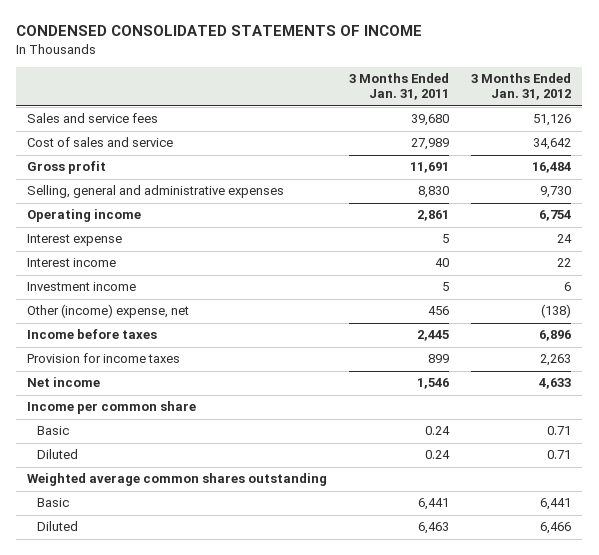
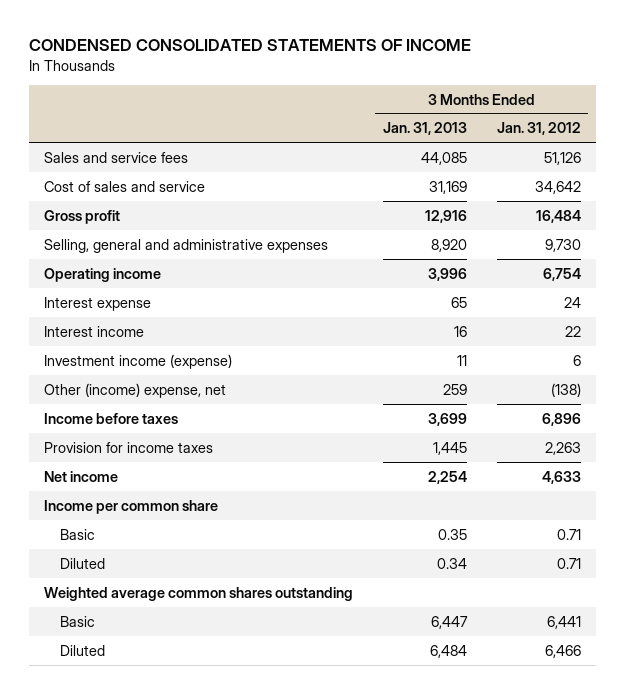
[349,73,450,101] 3 Months Ended Jan. 31, 2011 -> none
none -> [382,122,467,136] Jan. 31, 2013
[27,282,137,292] Investment income -> [43,353,232,369] Investment income (expense)

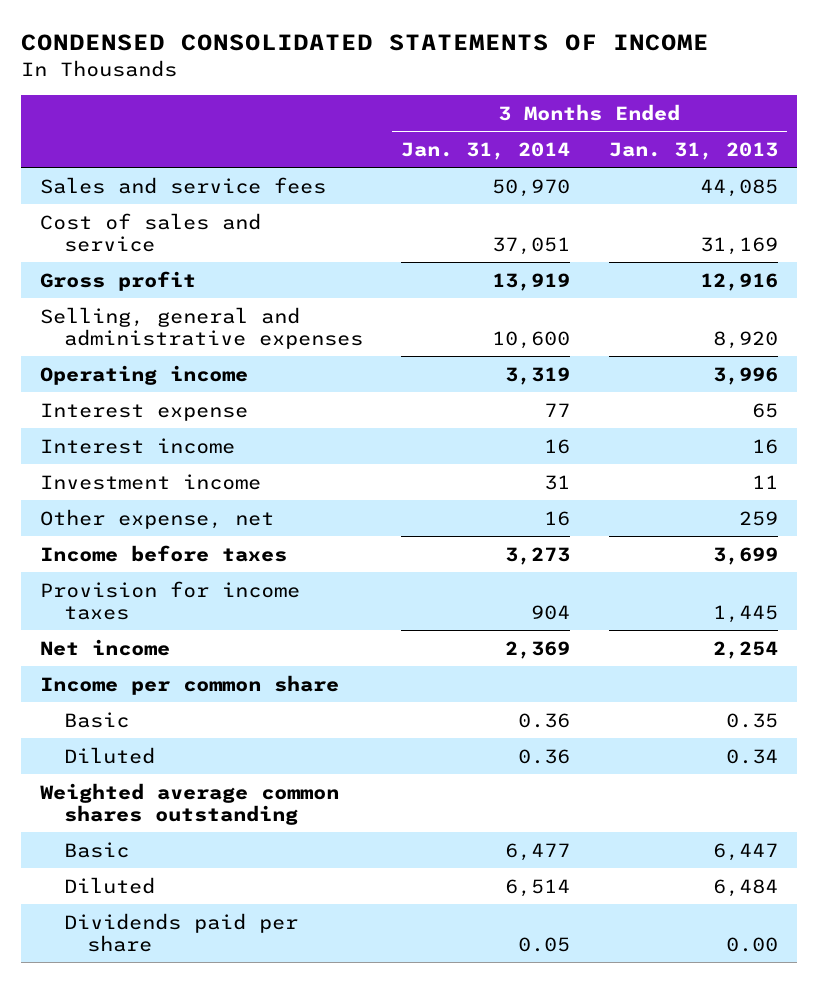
[496,122,581,136] Jan. 31, 2012 -> none
none -> [401,142,571,161] Jan. 31, 2014
[43,353,232,369] Investment income (expense) -> [39,473,261,490] Investment income
[43,382,226,398] Other (income) expense, net -> [39,508,274,529] Other expense, net
none -> [63,912,298,953] Dividends paid per share

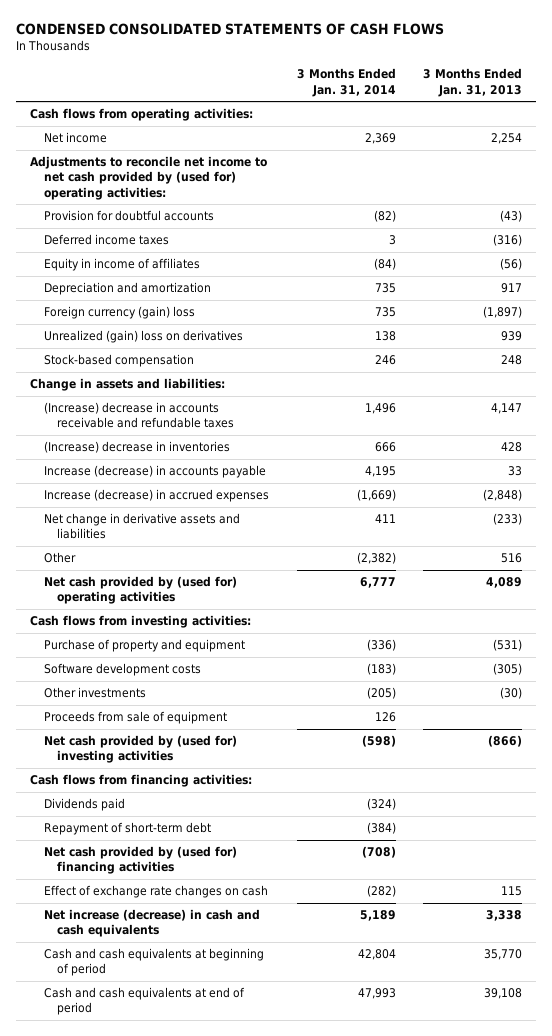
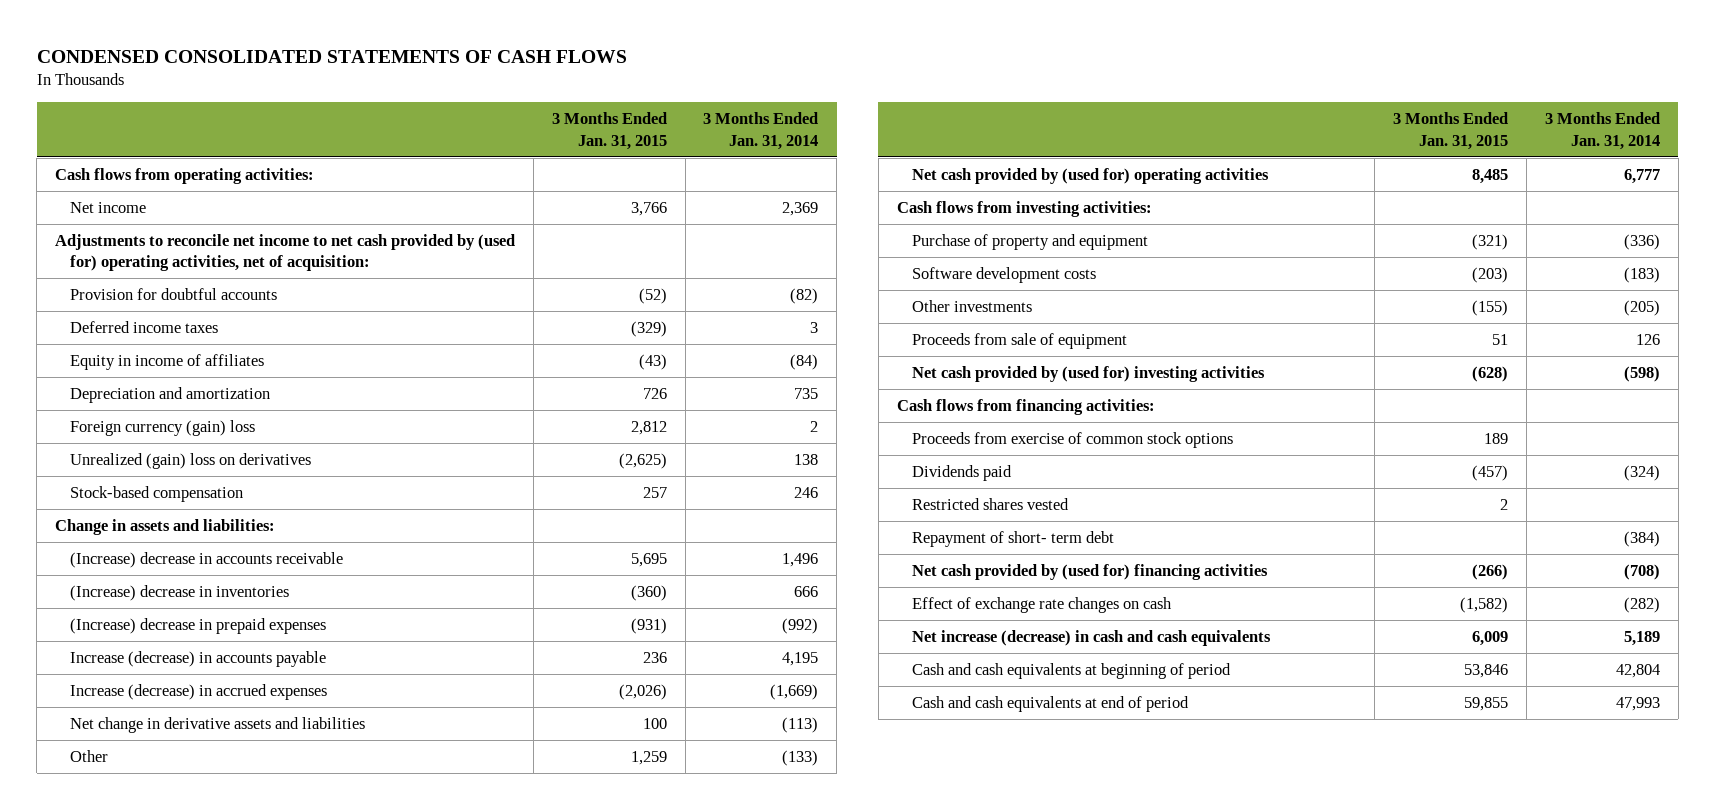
[423,68,523,97] 3 Months Ended Jan. 31, 2013 -> none
none -> [551,112,667,150] 3 Months Ended Jan. 31, 2015
[29,156,267,200] Adjustments to reconcile net income to net cash provided by (used for) operating activities: -> [55,233,516,272] Adjustments to reconcile net income to net cash provided by (used for) operating activities, net of acquisition:
[374,307,396,318] 735 -> [810,420,819,432] 2
[43,402,235,429] (Increase) decrease in accounts receivable and refundable taxes -> [70,551,344,568] (Increase) decrease in accounts receivable
none -> [70,617,327,634] (Increase) decrease in prepaid expenses
[374,514,396,524] 411 -> [782,716,819,733] (113)
[356,552,396,565] (2,382) -> [782,749,819,766] (133)
none -> [911,431,1233,448] Proceeds from exercise of common stock options
none -> [911,497,1069,510] Restricted shares vested
[43,822,211,836] Repayment of short-term debt -> [911,530,1114,547] Repayment of short- term debt

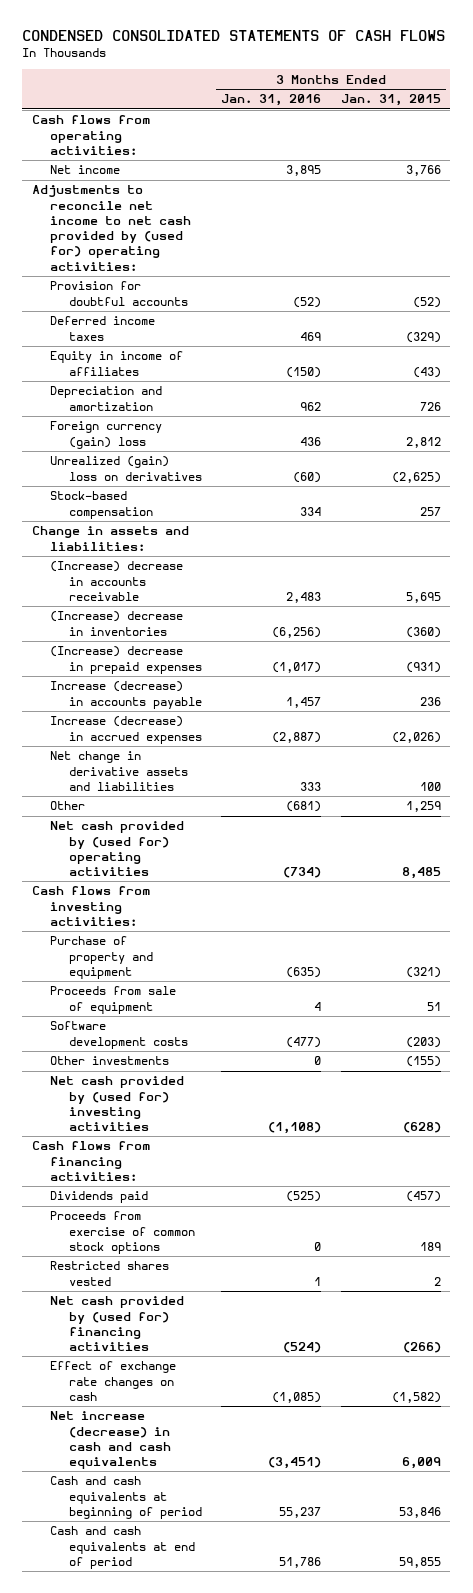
[703,112,819,150] 3 Months Ended Jan. 31, 2014 -> none
none -> [221,94,322,107] Jan. 31, 2016
[55,233,516,272] Adjustments to reconcile net income to net cash provided by (used for) operating activities, net of acquisition: -> [32,185,192,271] Adjustments to reconcile net income to net cash provided by (used for) operating activities:
[911,332,1127,349] Proceeds from sale of equipment -> [50,986,177,1014] Proceeds from sale of equipment
[911,431,1233,448] Proceeds from exercise of common stock options -> [50,1211,195,1254] Proceeds from exercise of common stock options
[911,530,1114,547] Repayment of short- term debt -> none

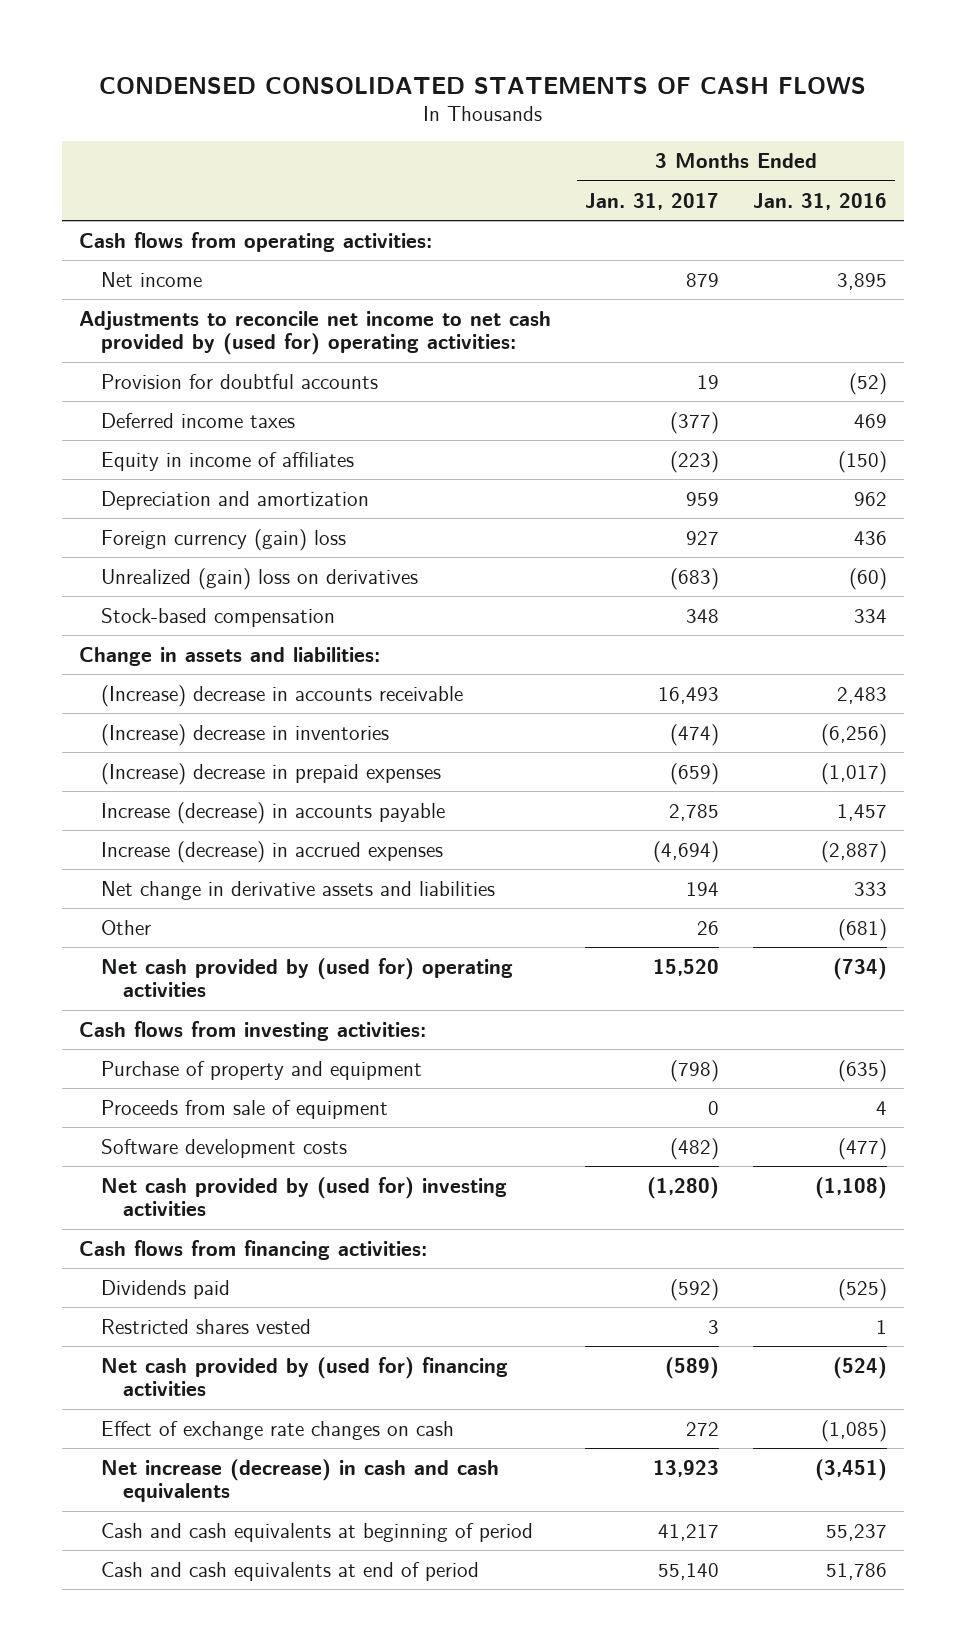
[340,94,441,107] Jan. 31, 2015 -> none
none -> [585,192,720,210] Jan. 31, 2017
[50,1056,170,1066] Other investments -> none
[50,1211,195,1254] Proceeds from exercise of common stock options -> none

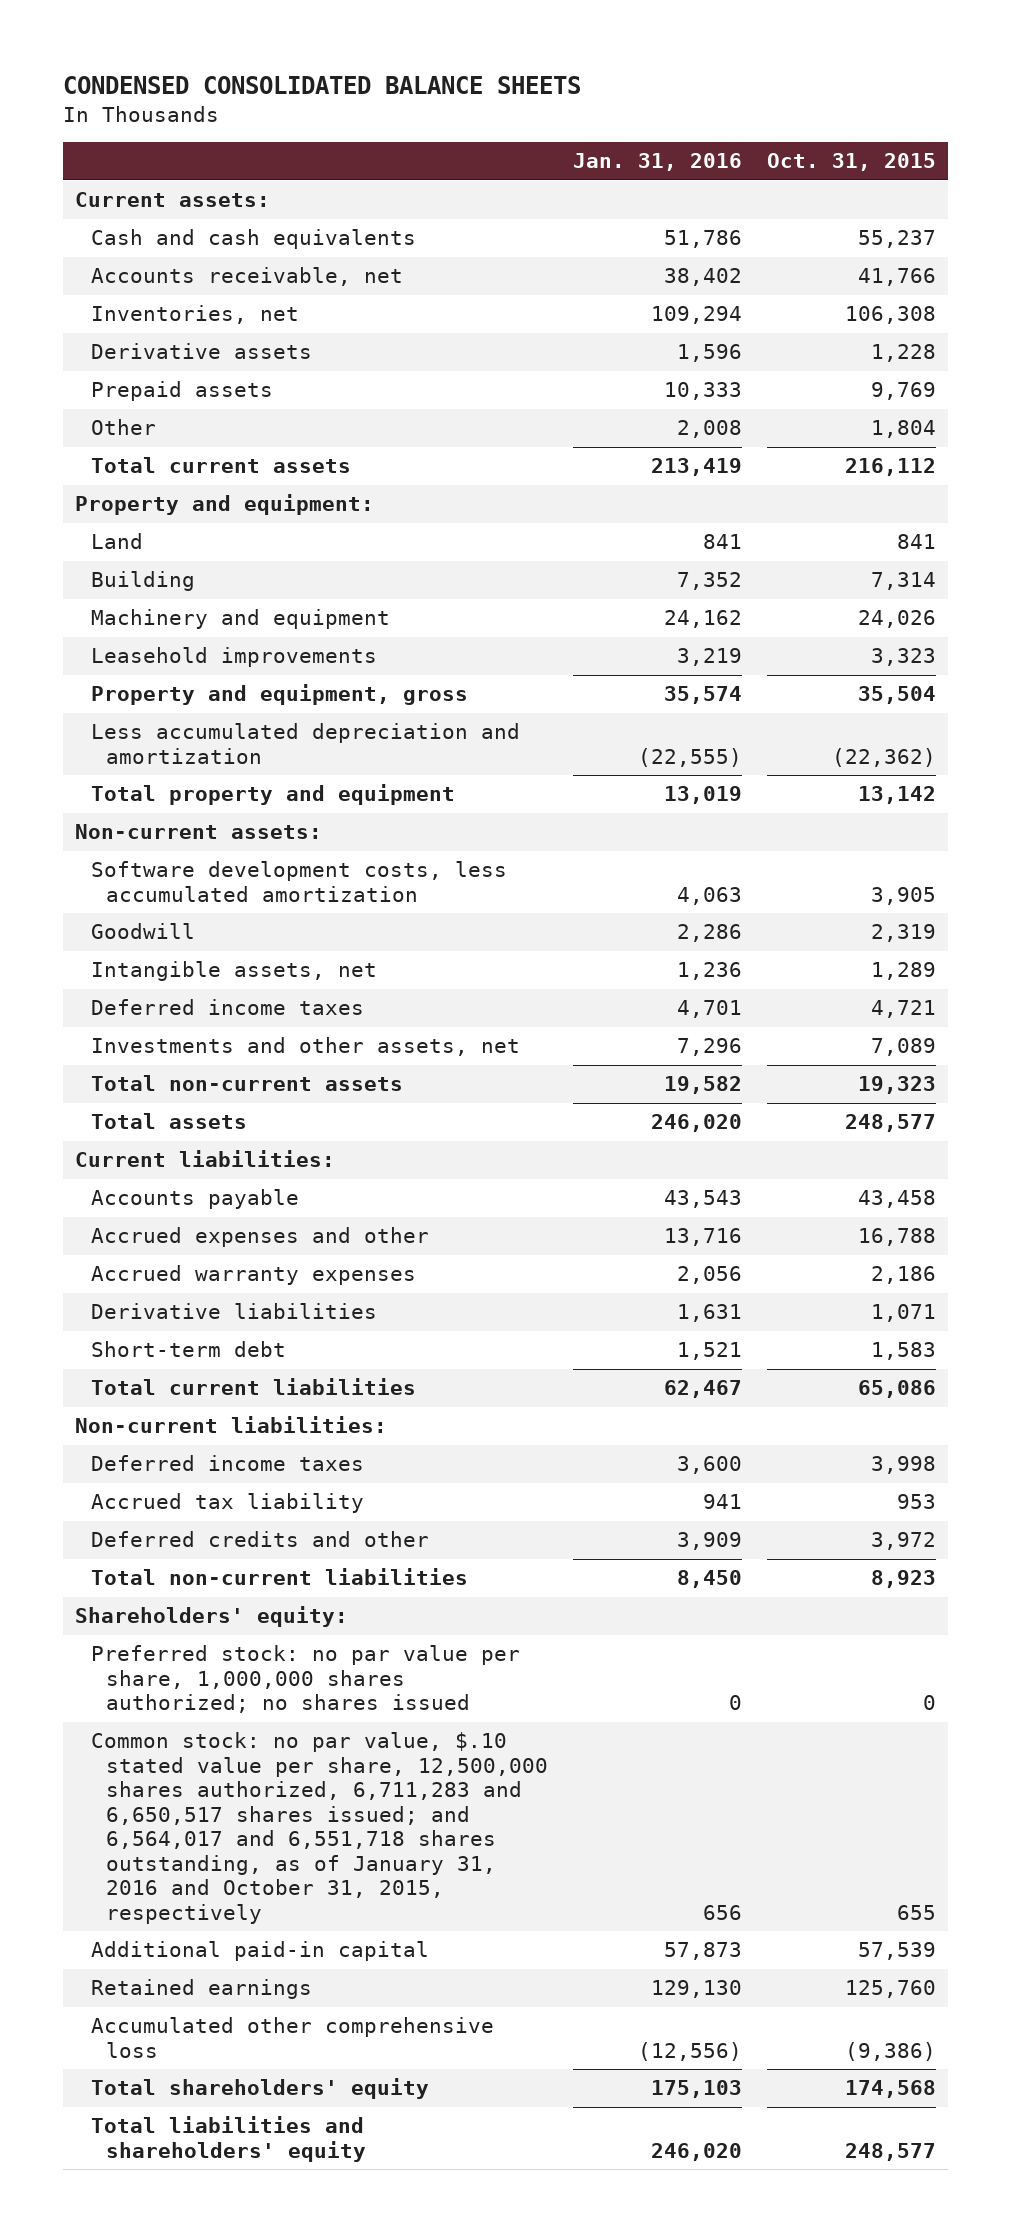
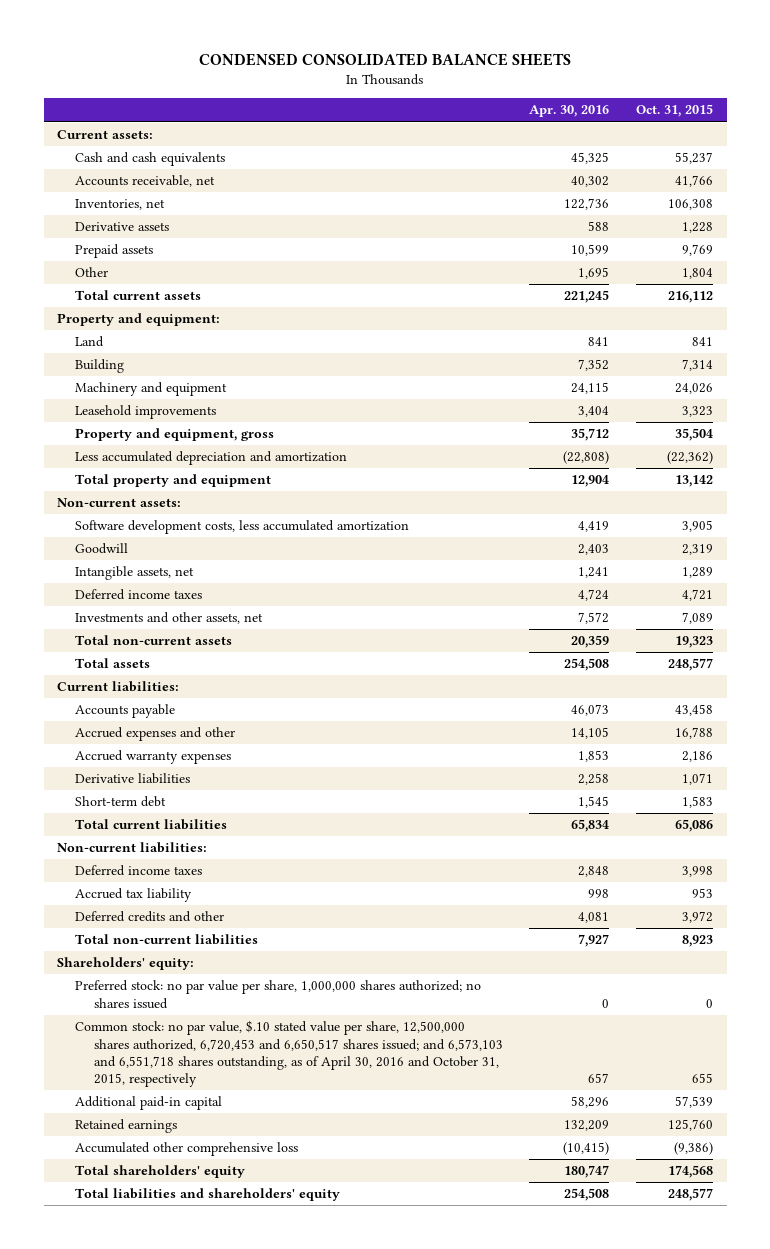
[573,153,743,172] Jan. 31, 2016 -> none
none -> [529,105,610,118] Apr. 30, 2016
[90,1732,549,1924] Common stock: no par value, $.10 stated value per share, 12,500,000 shares authorized, 6,711,283 and 6,650,517 shares issued; and 6,564,017 and 6,551,718 shares outstanding, as of January 31, 2016 and October 31, 2015, respectively -> [75,1020,503,1088] Common stock: no par value, $.10 stated value per share, 12,500,000 shares authorized, 6,720,453 and 6,650,517 shares issued; and 6,573,103 and 6,551,718 shares outstanding, as of April 30, 2016 and October 31, 2015, respectively

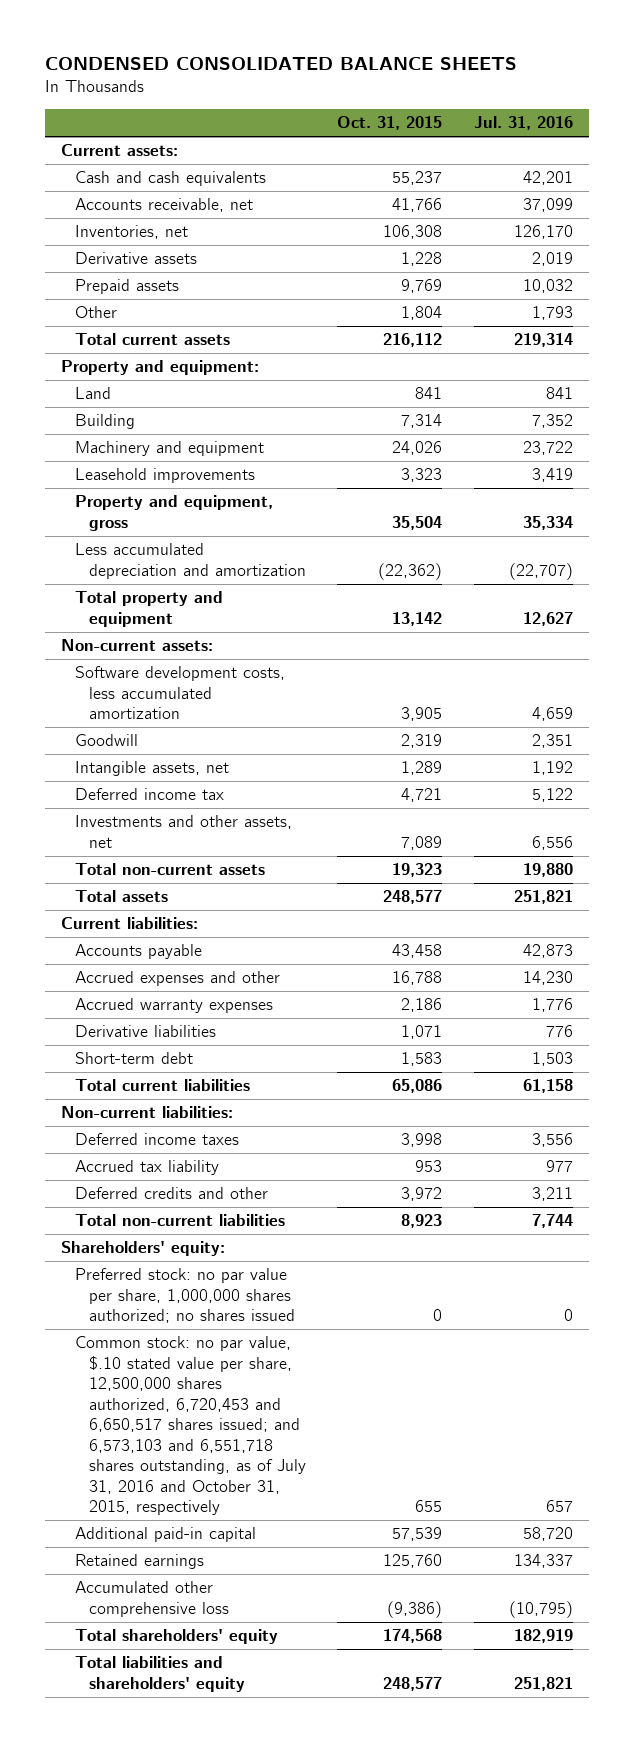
[529,105,610,118] Apr. 30, 2016 -> none
none -> [474,116,574,131] Jul. 31, 2016
[75,589,203,601] Deferred income taxes -> [74,788,224,801] Deferred income tax
[75,1020,503,1088] Common stock: no par value, $.10 stated value per share, 12,500,000 shares authorized, 6,720,453 and 6,650,517 shares issued; and 6,573,103 and 6,551,718 shares outstanding, as of April 30, 2016 and October 31, 2015, respectively -> [74,1336,306,1516] Common stock: no par value, $.10 stated value per share, 12,500,000 shares authorized, 6,720,453 and 6,650,517 shares issued; and 6,573,103 and 6,551,718 shares outstanding, as of July 31, 2016 and October 31, 2015, respectively

